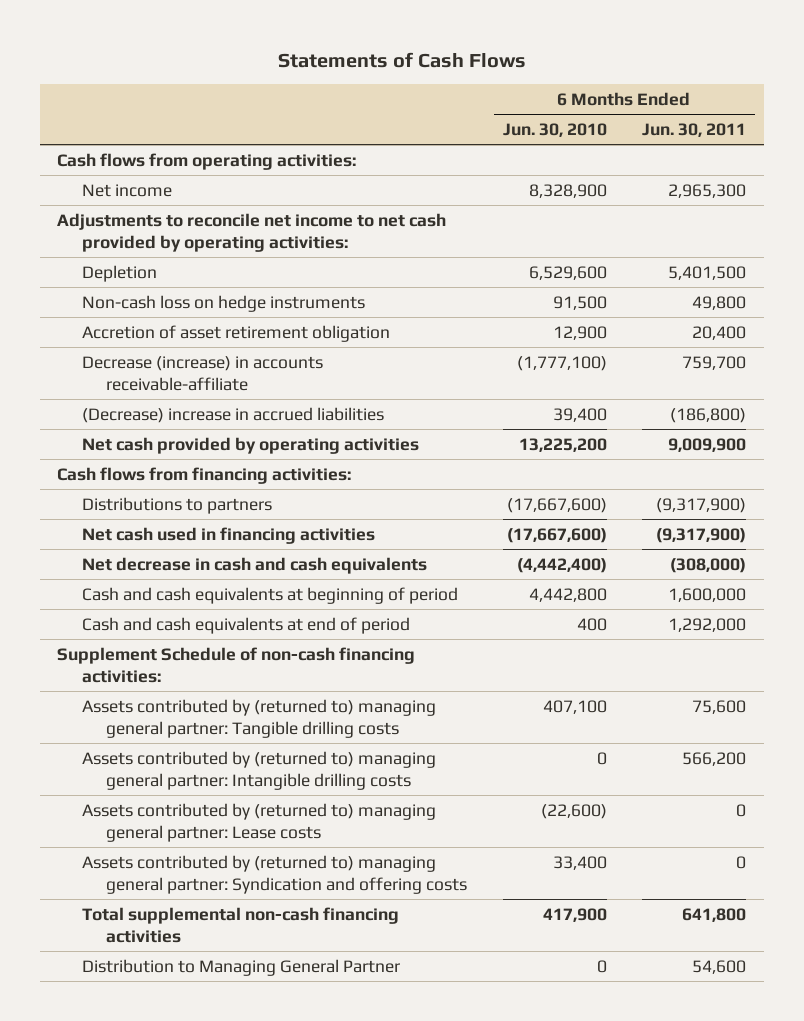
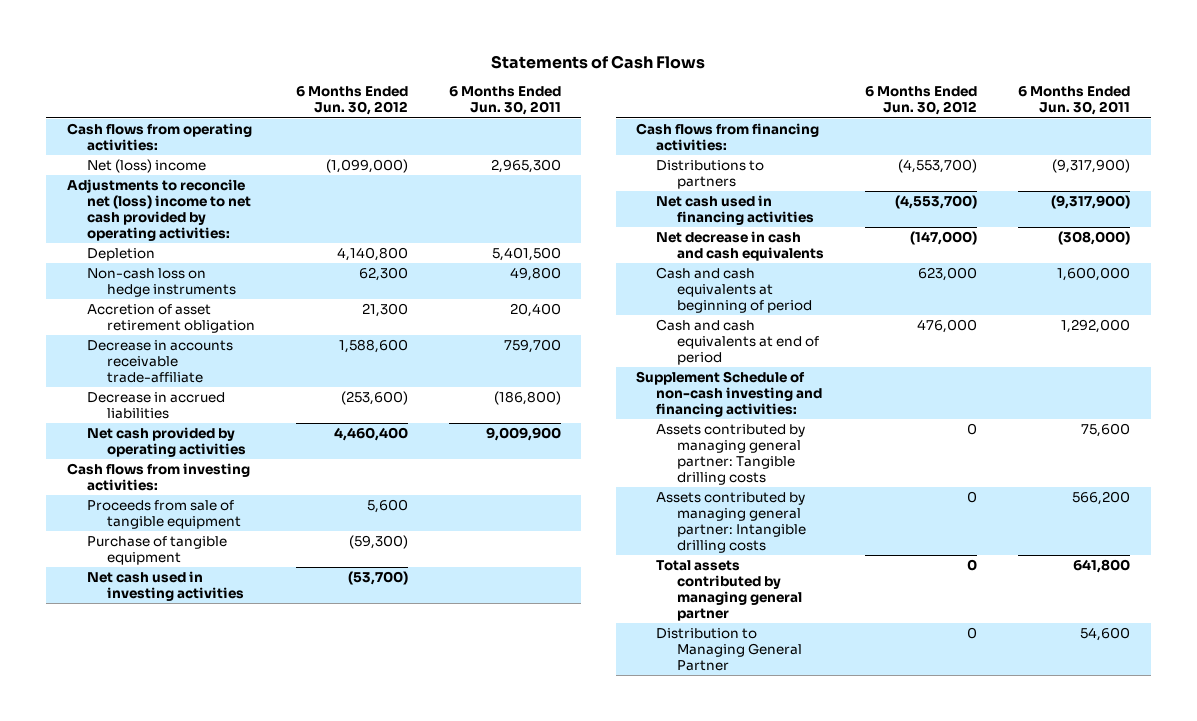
[502,122,607,137] Jun. 30, 2010 -> none
none -> [296,86,409,116] 6 Months Ended Jun. 30, 2012
[81,183,172,197] Net income -> [87,159,207,174] Net (loss) income
[57,212,447,253] Adjustments to reconcile net income to net cash provided by operating activities: -> [66,179,252,241] Adjustments to reconcile net (loss) income to net cash provided by operating activities:
[81,355,323,392] Decrease (increase) in accounts receivable-affiliate -> [87,340,234,383] Decrease in accounts receivable trade-affiliate
[81,406,384,423] (Decrease) increase in accrued liabilities -> [87,392,226,420] Decrease in accrued liabilities
none -> [66,463,250,492] Cash flows from investing activities:
none -> [87,500,242,530] Proceeds from sale of tangible equipment
none -> [87,536,228,566] Purchase of tangible equipment
none -> [87,571,245,602] Net cash used in investing activities
[81,802,436,843] Assets contributed by (returned to) managing general partner: Lease costs -> none
[81,854,467,895] Assets contributed by (returned to) managing general partner: Syndication and offering costs -> none
[57,646,416,684] Supplement Schedule of non-cash financing activities: -> [635,371,823,417] Supplement Schedule of non-cash investing and financing activities:
[81,698,436,739] Assets contributed by (returned to) managing general partner: Tangible drilling costs -> [656,424,806,485] Assets contributed by managing general partner: Tangible drilling costs
[81,750,436,791] Assets contributed by (returned to) managing general partner: Intangible drilling costs -> [656,492,806,553] Assets contributed by managing general partner: Intangible drilling costs
[81,906,399,944] Total supplemental non-cash financing activities -> [656,560,802,621] Total assets contributed by managing general partner

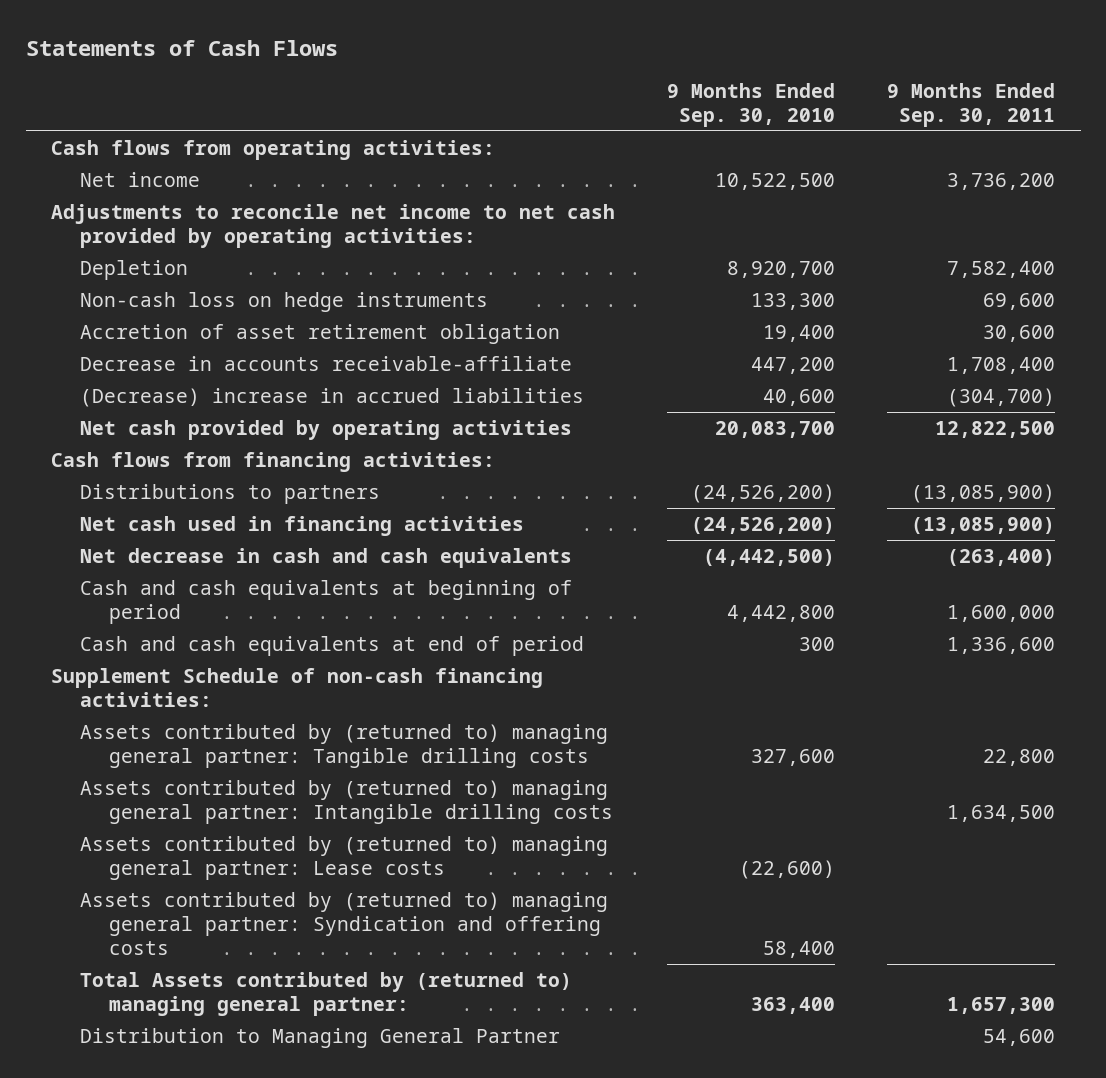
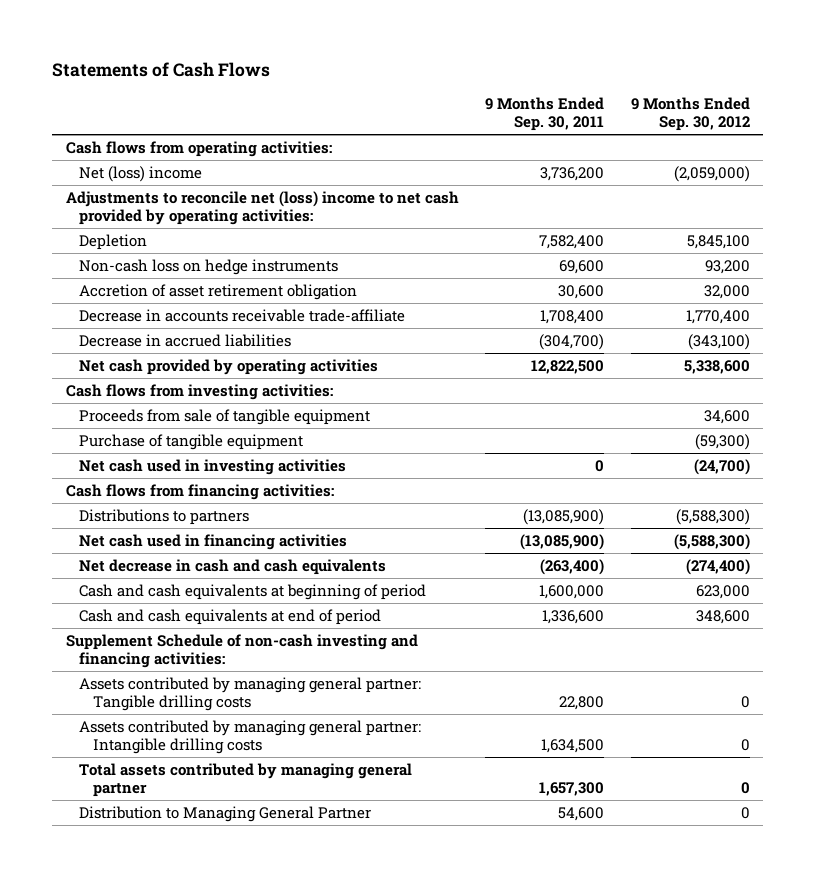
[667,82,836,127] 9 Months Ended Sep. 30, 2010 -> none
none -> [631,96,751,132] 9 Months Ended Sep. 30, 2012
[80,171,201,187] Net income -> [79,165,203,182] Net (loss) income
[51,203,616,248] Adjustments to reconcile net income to net cash provided by operating activities: -> [65,190,459,226] Adjustments to reconcile net (loss) income to net cash provided by operating activities:
[80,355,573,371] Decrease in accounts receivable-affiliate -> [79,308,406,322] Decrease in accounts receivable trade-affiliate
[80,387,585,407] (Decrease) increase in accrued liabilities -> [79,333,292,347] Decrease in accrued liabilities
none -> [65,383,333,400] Cash flows from investing activities:
none -> [79,408,371,425] Proceeds from sale of tangible equipment
none -> [79,433,304,450] Purchase of tangible equipment
none -> [79,458,347,475] Net cash used in investing activities
[80,835,609,880] Assets contributed by (returned to) managing general partner: Lease costs -> none
[80,891,609,956] Assets contributed by (returned to) managing general partner: Syndication and offering costs -> none
[51,667,544,707] Supplement Schedule of non-cash financing activities: -> [65,633,418,669] Supplement Schedule of non-cash investing and financing activities:
[80,723,609,768] Assets contributed by (returned to) managing general partner: Tangible drilling costs -> [79,676,422,712] Assets contributed by managing general partner: Tangible drilling costs
[80,779,613,824] Assets contributed by (returned to) managing general partner: Intangible drilling costs -> [79,719,422,755] Assets contributed by managing general partner: Intangible drilling costs
[80,971,573,1016] Total Assets contributed by (returned to) managing general partner: -> [79,762,413,798] Total assets contributed by managing general partner

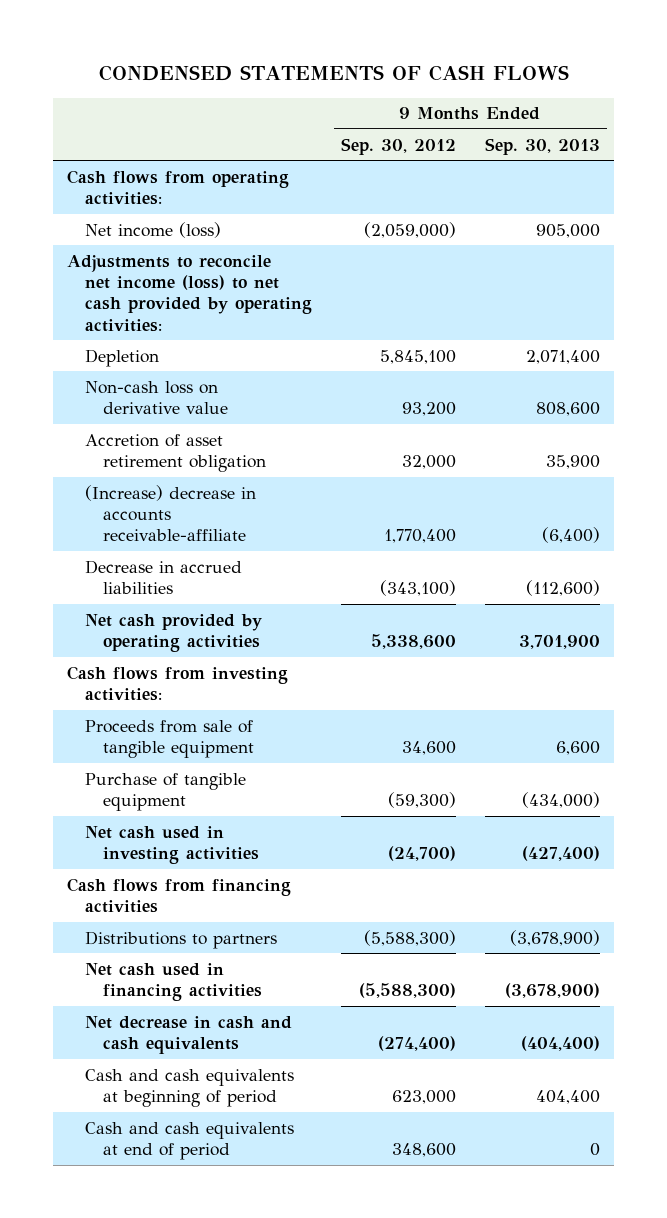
[52,61,271,77] Statements of Cash Flows -> [98,65,569,82] CONDENSED STATEMENTS OF CASH FLOWS
[485,96,605,132] 9 Months Ended Sep. 30, 2011 -> none
none -> [484,137,600,155] Sep. 30, 2013
[79,165,203,182] Net (loss) income -> [85,221,222,238] Net income (loss)
[65,190,459,226] Adjustments to reconcile net (loss) income to net cash provided by operating activities: -> [67,254,313,332] Adjustments to reconcile net income (loss) to net cash provided by operating activities:
[79,258,339,275] Non-cash loss on hedge instruments -> [85,380,228,415] Non-cash loss on derivative value
[79,308,406,322] Decrease in accounts receivable trade-affiliate -> [85,484,257,542] (Increase) decrease in accounts receivable-affiliate
[65,483,334,500] Cash flows from financing activities: -> [67,877,292,914] Cash flows from financing activities
[65,633,418,669] Supplement Schedule of non-cash investing and financing activities: -> none
[79,676,422,712] Assets contributed by managing general partner: Tangible drilling costs -> none
[79,719,422,755] Assets contributed by managing general partner: Intangible drilling costs -> none
[79,762,413,798] Total assets contributed by managing general partner -> none
[79,805,372,822] Distribution to Managing General Partner -> none

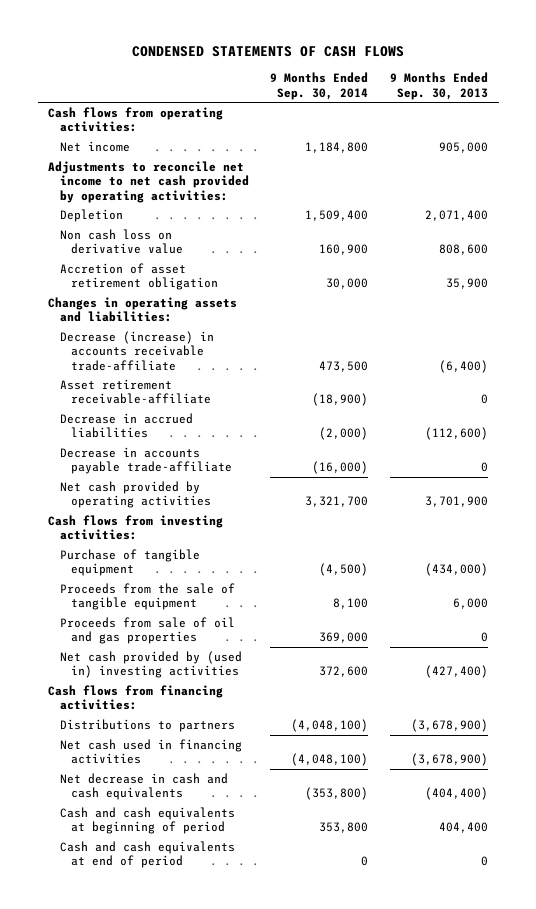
[341,137,457,155] Sep. 30, 2012 -> none
none -> [270,72,369,100] 9 Months Ended Sep. 30, 2014
[85,221,222,238] Net income (loss) -> [59,141,130,153] Net income
[67,254,313,332] Adjustments to reconcile net income (loss) to net cash provided by operating activities: -> [48,161,249,203] Adjustments to reconcile net income to net cash provided by operating activities:
[85,380,228,415] Non-cash loss on derivative value -> [59,229,183,255] Non cash loss on derivative value
none -> [48,297,238,323] Changes in operating assets and liabilities:
[85,484,257,542] (Increase) decrease in accounts receivable-affiliate -> [59,331,214,371] Decrease (increase) in accounts receivable trade-affiliate
none -> [59,379,211,405] Asset retirement receivable-affiliate
none -> [59,447,232,475] Decrease in accounts payable trade-affiliate
[85,719,254,759] Proceeds from sale of tangible equipment -> none
none -> [59,583,235,611] Proceeds from the sale of tangible equipment
none -> [59,617,235,645] Proceeds from sale of oil and gas properties
[85,825,259,865] Net cash used in investing activities -> [59,651,242,679] Net cash provided by (used in) investing activities
[67,877,292,914] Cash flows from financing activities -> [48,685,224,711] Cash flows from financing activities:

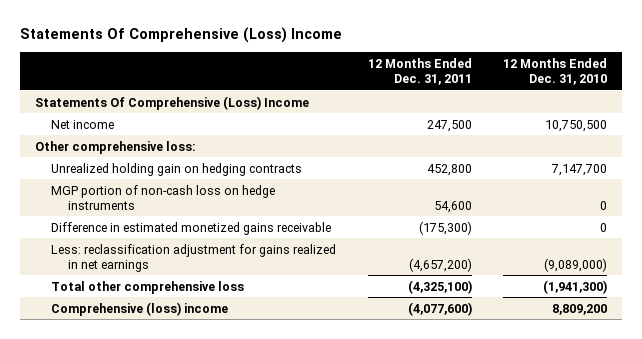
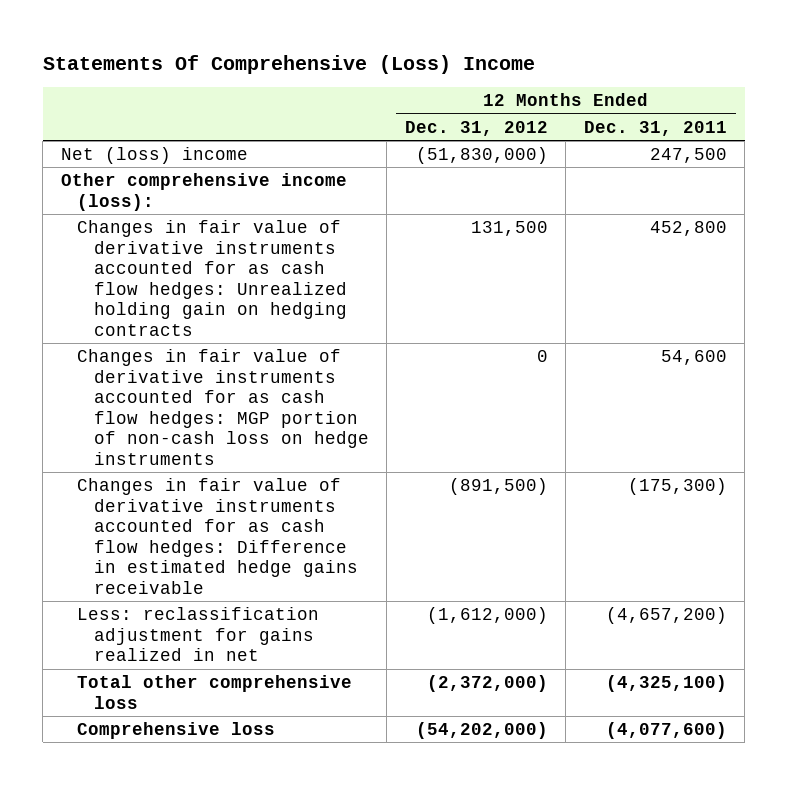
[502,57,607,86] 12 Months Ended Dec. 31, 2010 -> none
none -> [404,120,548,136] Dec. 31, 2012
[35,95,310,110] Statements Of Comprehensive (Loss) Income -> none
[51,119,115,129] Net income -> [60,146,248,164] Net (loss) income
[35,140,197,154] Other comprehensive loss: -> [60,172,347,211] Other comprehensive income (loss):
[51,162,303,176] Unrealized holding gain on hedging contracts -> [77,219,347,337] Changes in fair value of derivative instruments accounted for as cash flow hedges: Unrealized holding gain on hedging contracts
[51,184,276,210] MGP portion of non-cash loss on hedge instruments -> [77,348,369,466] Changes in fair value of derivative instruments accounted for as cash flow hedges: MGP portion of non-cash loss on hedge instruments
[51,221,332,235] Difference in estimated monetized gains receivable -> [77,477,358,595] Changes in fair value of derivative instruments accounted for as cash flow hedges: Difference in estimated hedge gains receivable
[51,243,337,272] Less: reclassification adjustment for gains realized in net earnings -> [77,606,320,662] Less: reclassification adjustment for gains realized in net
[51,301,229,316] Comprehensive (loss) income -> [77,721,276,739] Comprehensive loss

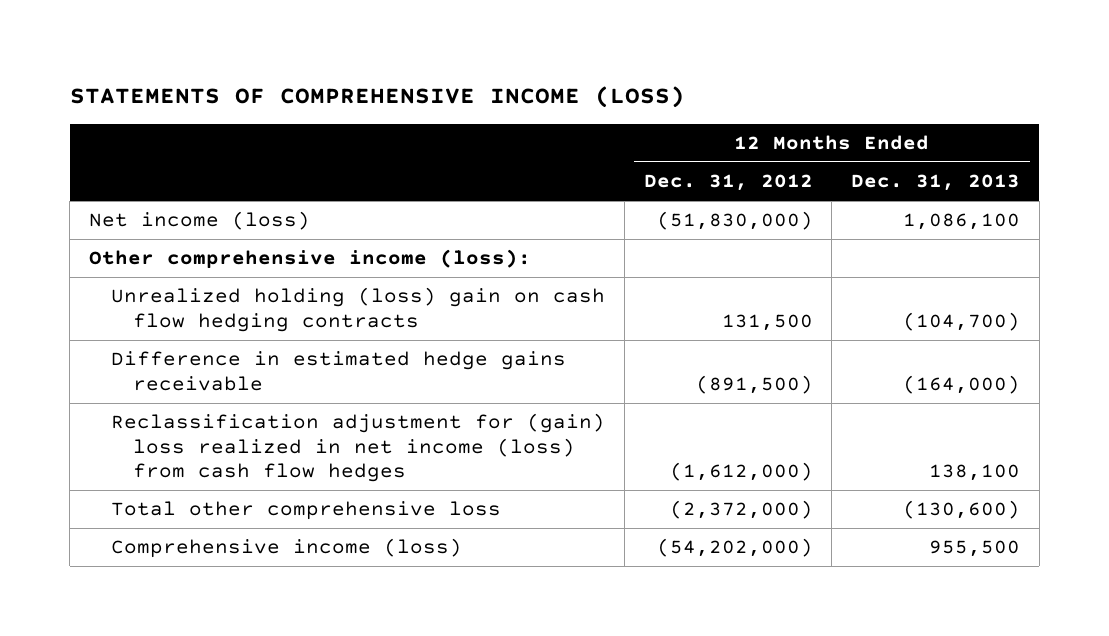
[42,54,535,74] Statements Of Comprehensive (Loss) Income -> [69,85,685,108] STATEMENTS OF COMPREHENSIVE INCOME (LOSS)
[583,120,727,136] Dec. 31, 2011 -> none
none -> [851,174,1021,192] Dec. 31, 2013
[60,146,248,164] Net (loss) income -> [89,211,311,231] Net income (loss)
[77,348,369,466] Changes in fair value of derivative instruments accounted for as cash flow hedges: MGP portion of non-cash loss on hedge instruments -> none
[77,219,347,337] Changes in fair value of derivative instruments accounted for as cash flow hedges: Unrealized holding gain on hedging contracts -> [111,287,606,332] Unrealized holding (loss) gain on cash flow hedging contracts
[77,477,358,595] Changes in fair value of derivative instruments accounted for as cash flow hedges: Difference in estimated hedge gains receivable -> [111,351,567,391] Difference in estimated hedge gains receivable
[77,606,320,662] Less: reclassification adjustment for gains realized in net -> [111,413,606,483] Reclassification adjustment for (gain) loss realized in net income (loss) from cash flow hedges
[77,721,276,739] Comprehensive loss -> [111,538,463,559] Comprehensive income (loss)

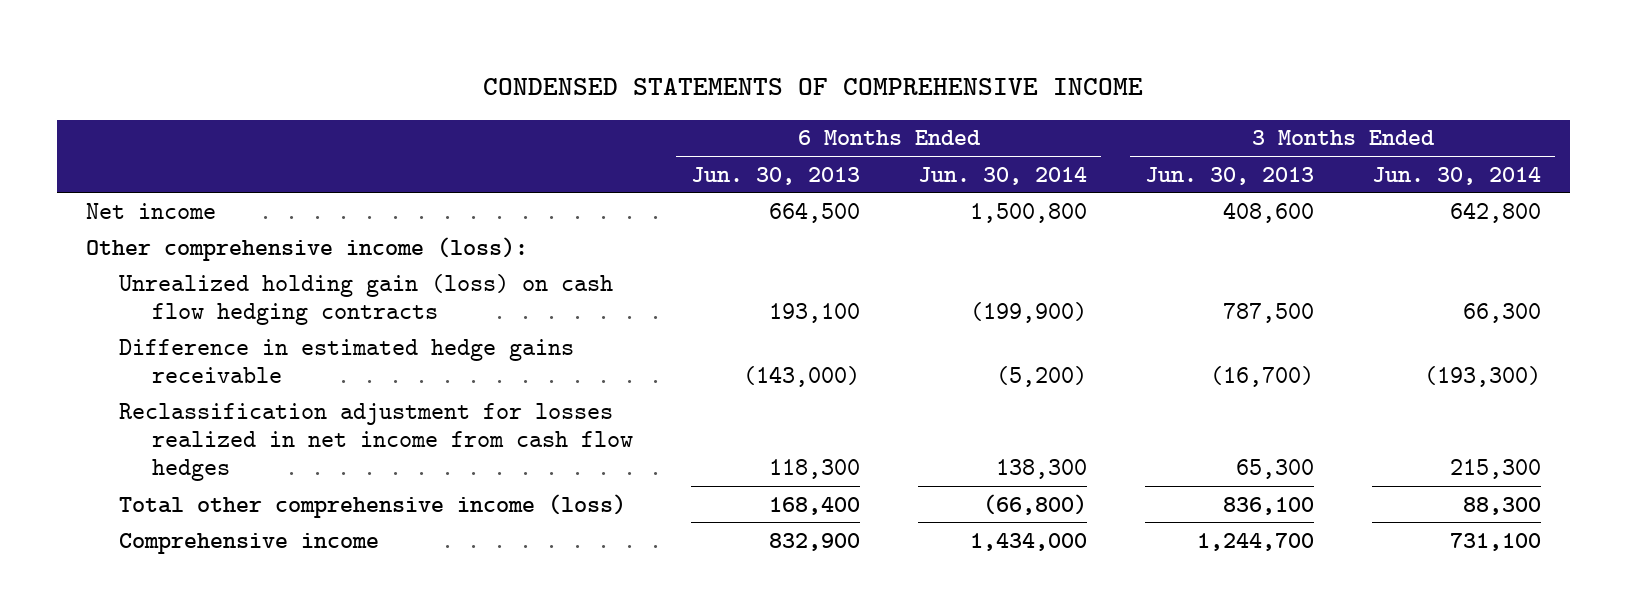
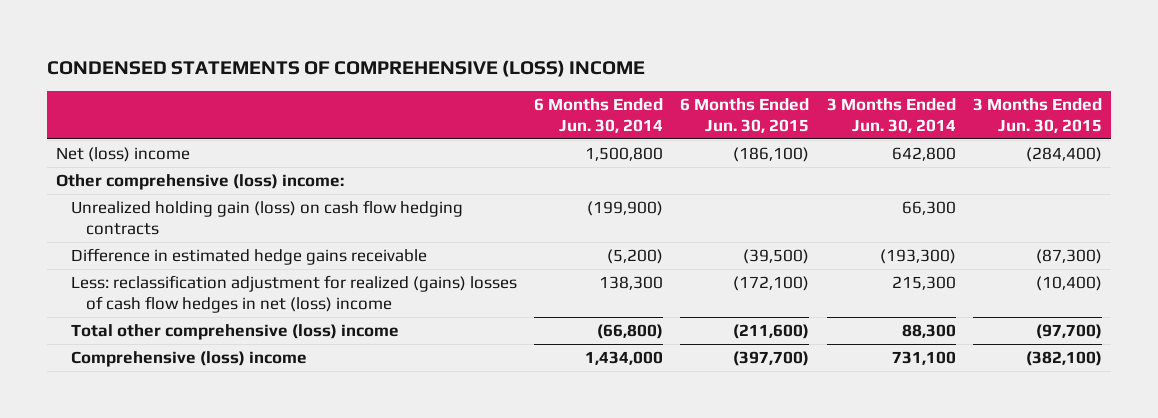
[483,78,1144,96] CONDENSED STATEMENTS OF COMPREHENSIVE INCOME -> [47,59,646,77] CONDENSED STATEMENTS OF COMPREHENSIVE (LOSS) INCOME
[690,166,860,185] Jun. 30, 2013 -> none
[1144,166,1314,185] Jun. 30, 2013 -> none
none -> [680,98,810,133] 6 Months Ended Jun. 30, 2015
none -> [972,98,1102,133] 3 Months Ended Jun. 30, 2015
[86,202,217,219] Net income -> [55,147,190,163] Net (loss) income
[86,236,529,261] Other comprehensive income (loss): -> [55,174,344,191] Other comprehensive (loss) income:
[119,402,633,482] Reclassification adjustment for losses realized in net income from cash flow hedges -> [70,275,517,313] Less: reclassification adjustment for realized (gains) losses of cash flow hedges in net (loss) income
[119,493,627,518] Total other comprehensive income (loss) -> [70,324,399,341] Total other comprehensive (loss) income
[119,532,380,554] Comprehensive income -> [70,351,307,368] Comprehensive (loss) income

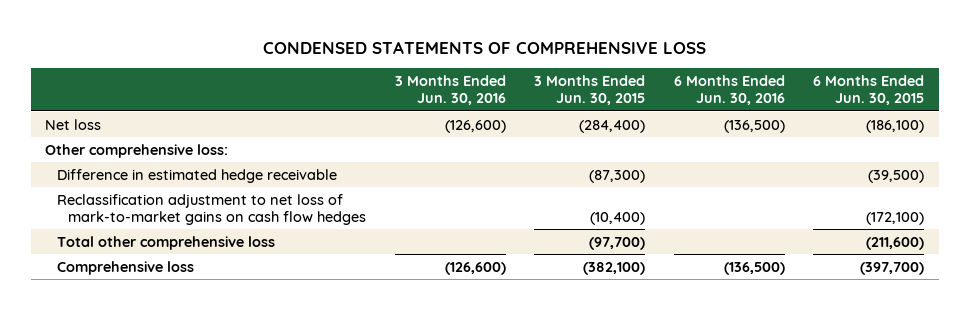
[47,59,646,77] CONDENSED STATEMENTS OF COMPREHENSIVE (LOSS) INCOME -> [262,40,706,54] CONDENSED STATEMENTS OF COMPREHENSIVE LOSS
[534,98,664,133] 6 Months Ended Jun. 30, 2014 -> none
[826,98,956,133] 3 Months Ended Jun. 30, 2014 -> none
none -> [394,75,506,106] 3 Months Ended Jun. 30, 2016
none -> [673,75,785,106] 6 Months Ended Jun. 30, 2016
[70,200,463,235] Unrealized holding gain (loss) on cash flow hedging contracts -> none
[55,147,190,163] Net (loss) income -> [45,118,102,130] Net loss
[55,174,344,191] Other comprehensive (loss) income: -> [45,143,229,158] Other comprehensive loss:
[70,248,427,266] Difference in estimated hedge gains receivable -> [56,168,337,183] Difference in estimated hedge receivable
[70,275,517,313] Less: reclassification adjustment for realized (gains) losses of cash flow hedges in net (loss) income -> [56,193,367,225] Reclassification adjustment to net loss of mark-to-market gains on cash flow hedges
[70,324,399,341] Total other comprehensive (loss) income -> [56,235,275,250] Total other comprehensive loss
[70,351,307,368] Comprehensive (loss) income -> [56,260,194,275] Comprehensive loss

